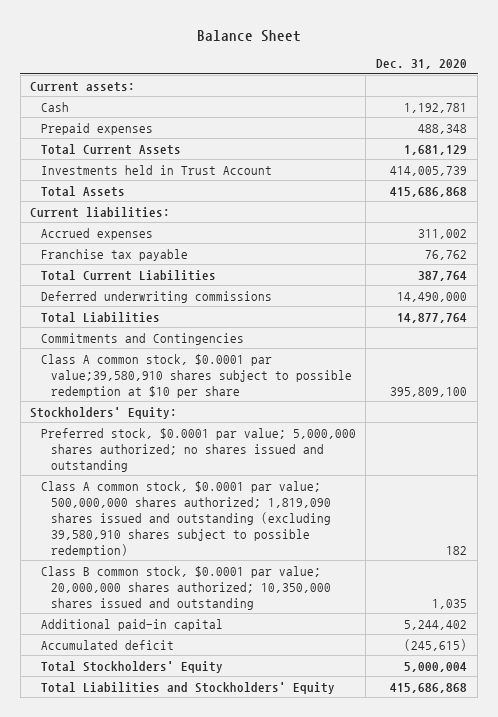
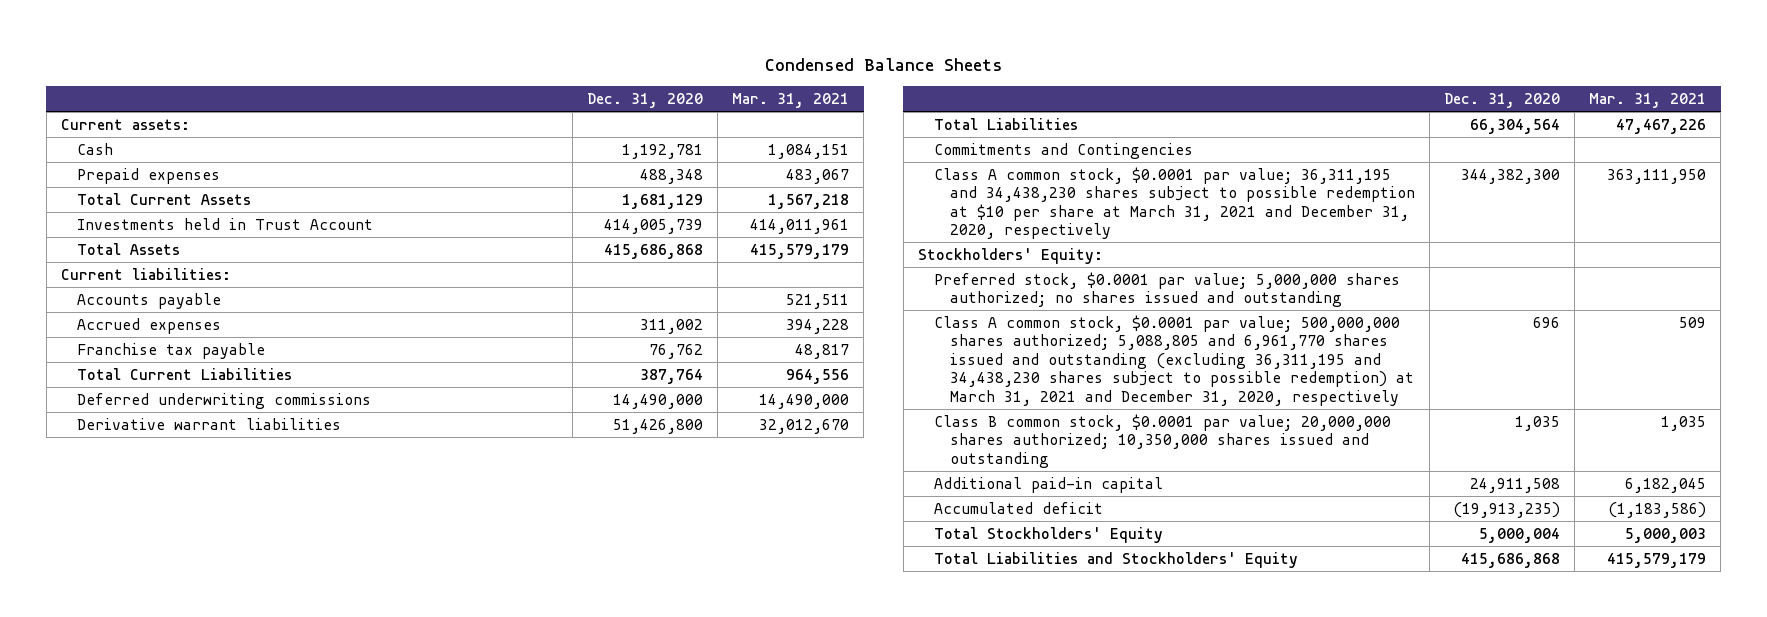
[196,29,301,42] Balance Sheet -> [764,57,1003,71] Condensed Balance Sheets
none -> [732,93,850,109] Mar. 31, 2021
none -> [77,292,222,309] Accounts payable
none -> [77,417,342,430] Derivative warrant liabilities
[397,312,468,323] 14,877,764 -> [1470,118,1561,134] 66,304,564
[40,353,352,398] Class A common stock, $0.0001 par value;39,580,910 shares subject to possible redemption at $10 per share -> [934,166,1416,240] Class A common stock, $0.0001 par value; 36,311,195 and 34,438,230 shares subject to possible redemption at $10 per share at March 31, 2021 and December 31, 2020, respectively
[390,386,468,397] 395,809,100 -> [1461,168,1561,184] 344,382,300
[40,480,331,557] Class A common stock, $0.0001 par value; 500,000,000 shares authorized; 1,819,090 shares issued and outstanding (excluding 39,580,910 shares subject to possible redemption) -> [934,314,1415,406] Class A common stock, $0.0001 par value; 500,000,000 shares authorized; 5,088,805 and 6,961,770 shares issued and outstanding (excluding 36,311,195 and 34,438,230 shares subject to possible redemption) at March 31, 2021 and December 31, 2020, respectively
[446,545,468,555] 182 -> [1533,316,1561,328] 696
[404,619,468,630] 5,244,402 -> [1470,477,1561,493] 24,911,508
[404,638,468,651] (245,615) -> [1453,501,1561,518] (19,913,235)

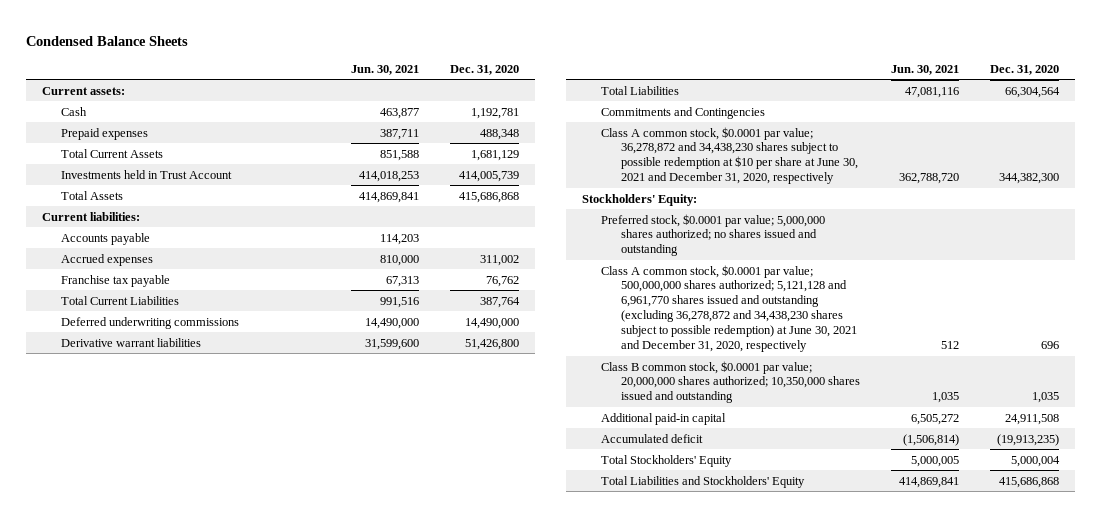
[732,93,850,109] Mar. 31, 2021 -> none
none -> [350,65,419,76] Jun. 30, 2021
[934,166,1416,240] Class A common stock, $0.0001 par value; 36,311,195 and 34,438,230 shares subject to possible redemption at $10 per share at March 31, 2021 and December 31, 2020, respectively -> [601,126,858,185] Class A common stock, $0.0001 par value; 36,278,872 and 34,438,230 shares subject to possible redemption at $10 per share at June 30, 2021 and December 31, 2020, respectively
[934,271,1401,308] Preferred stock, $0.0001 par value; 5,000,000 shares authorized; no shares issued and outstanding -> [601,213,826,257] Preferred stock, $0.0001 par value; 5,000,000 shares authorized; no shares issued and outstanding
[934,314,1415,406] Class A common stock, $0.0001 par value; 500,000,000 shares authorized; 5,088,805 and 6,961,770 shares issued and outstanding (excluding 36,311,195 and 34,438,230 shares subject to possible redemption) at March 31, 2021 and December 31, 2020, respectively -> [601,264,857,353] Class A common stock, $0.0001 par value; 500,000,000 shares authorized; 5,121,128 and 6,961,770 shares issued and outstanding (excluding 36,278,872 and 34,438,230 shares subject to possible redemption) at June 30, 2021 and December 31, 2020, respectively

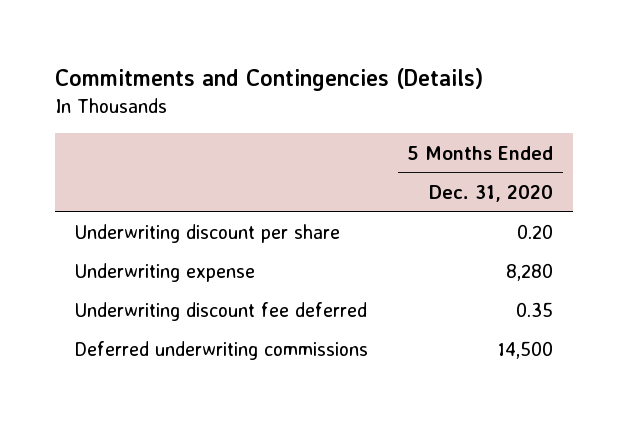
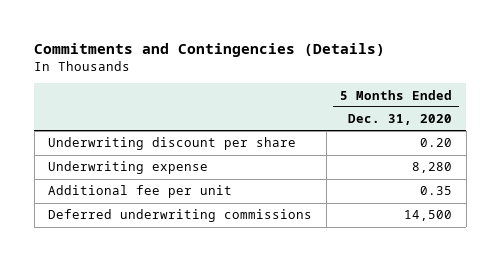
[74,302,368,322] Underwriting discount fee deferred -> none
none -> [48,185,233,199] Additional fee per unit

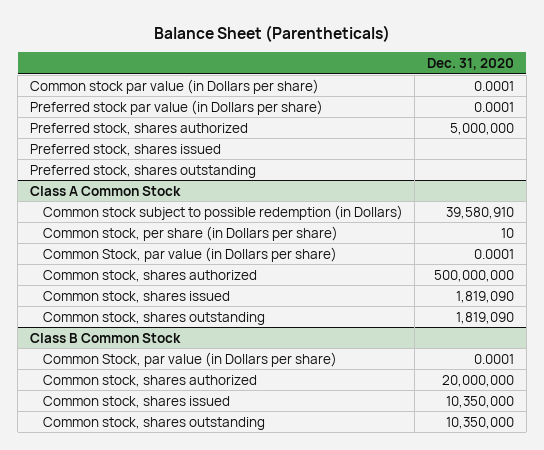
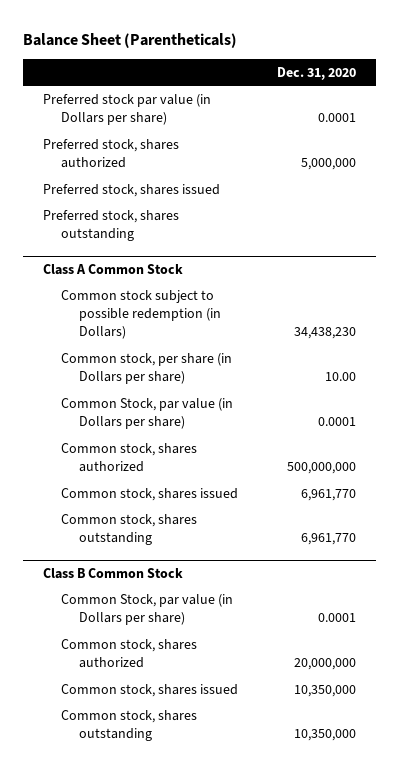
[29,78,319,94] Common stock par value (in Dollars per share) -> none
[446,206,515,219] 39,580,910 -> [294,327,357,340] 34,438,230
[501,227,515,238] 10 -> [325,371,357,381] 10.00
[456,290,515,303] 1,819,090 -> [301,488,357,501] 6,961,770
[456,311,515,324] 1,819,090 -> [301,532,357,545] 6,961,770

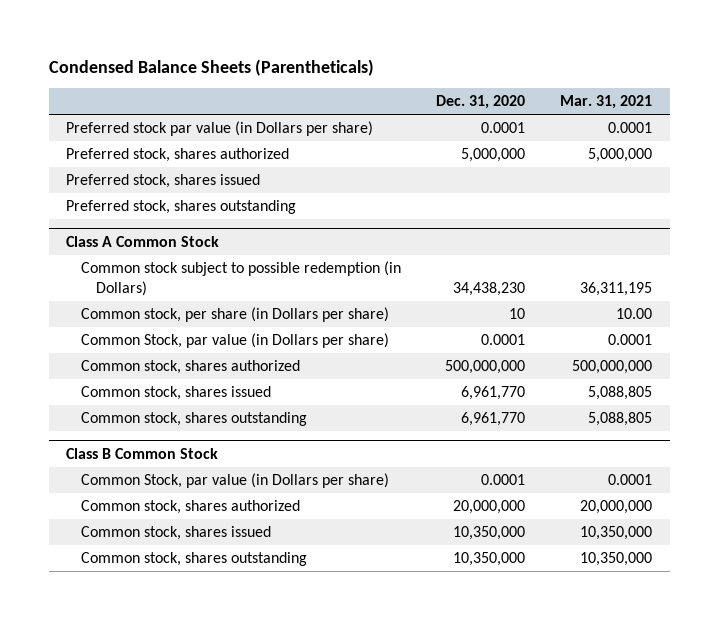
[22,32,237,48] Balance Sheet (Parentheticals) -> [48,58,374,76] Condensed Balance Sheets (Parentheticals)
none -> [560,95,653,110] Mar. 31, 2021
[325,371,357,381] 10.00 -> [509,307,526,319] 10

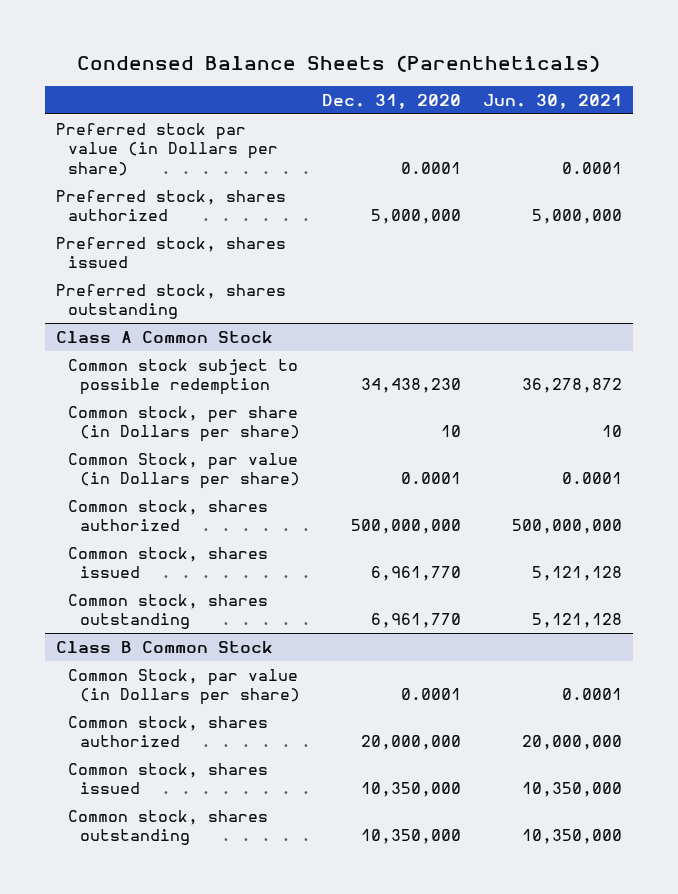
[560,95,653,110] Mar. 31, 2021 -> none
none -> [483,93,623,109] Jun. 30, 2021
[81,260,402,296] Common stock subject to possible redemption (in Dollars) -> [67,359,298,396] Common stock subject to possible redemption

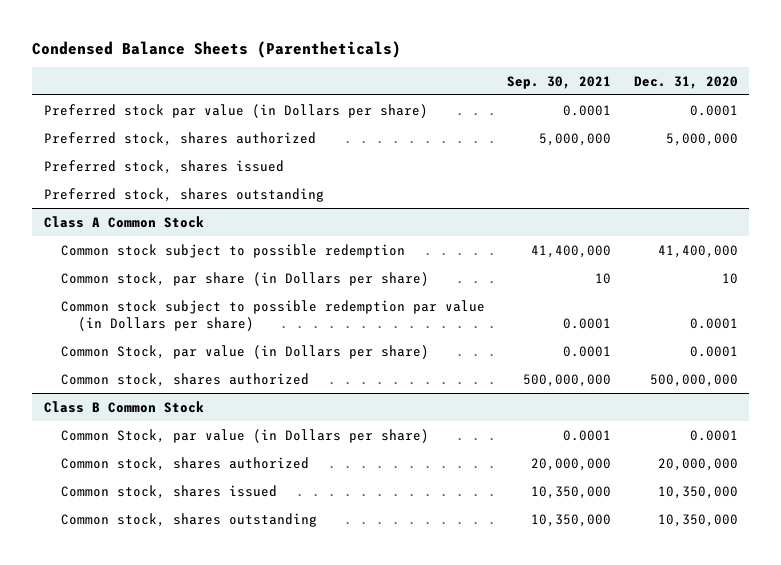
[483,93,623,109] Jun. 30, 2021 -> none
none -> [507,75,612,89] Sep. 30, 2021
[360,378,461,394] 34,438,230 -> [657,244,738,258] 41,400,000
[67,406,300,443] Common stock, per share (in Dollars per share) -> [61,271,430,286] Common stock, par share (in Dollars per share)
none -> [61,299,486,331] Common stock subject to possible redemption par value (in Dollars per share)
[67,547,268,579] Common stock, shares issued -> none
[67,594,268,630] Common stock, shares outstanding -> none

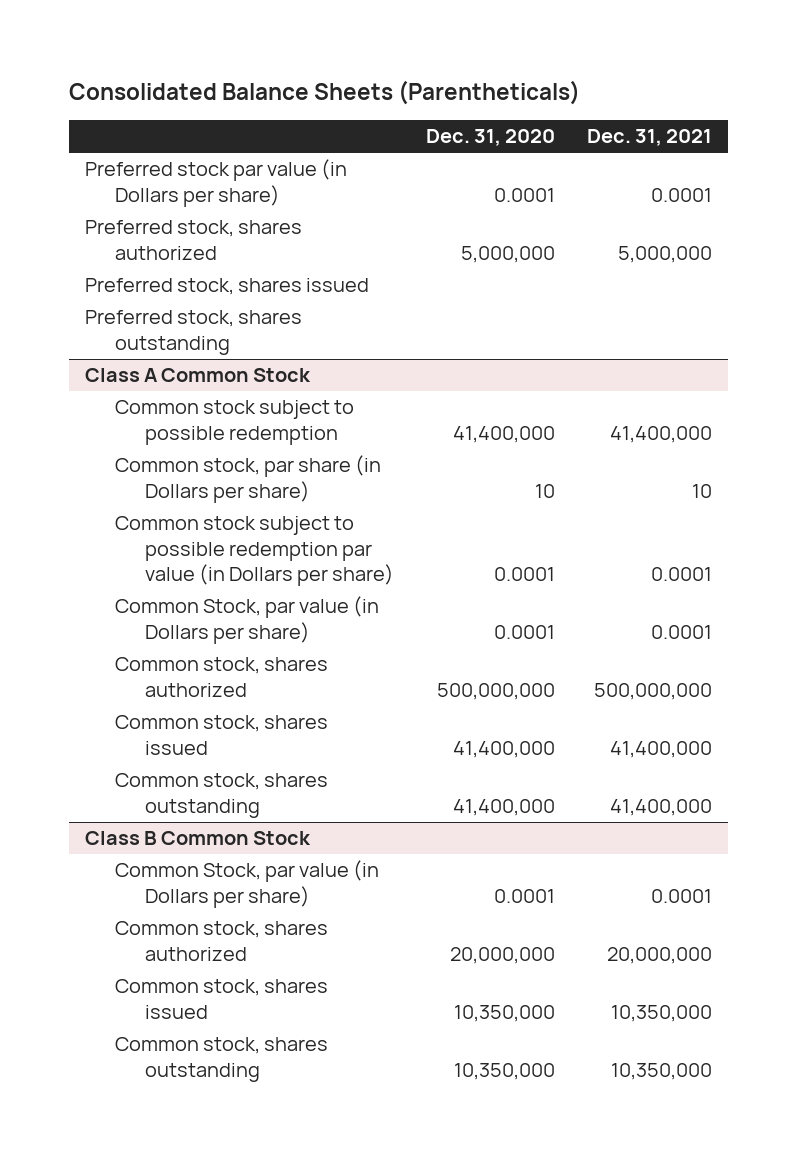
[32,40,402,58] Condensed Balance Sheets (Parentheticals) -> [69,79,581,105] Consolidated Balance Sheets (Parentheticals)
[507,75,612,89] Sep. 30, 2021 -> none
none -> [586,128,712,146] Dec. 31, 2021
none -> [115,715,329,755] Common stock, shares issued
none -> [115,773,329,818] Common stock, shares outstanding

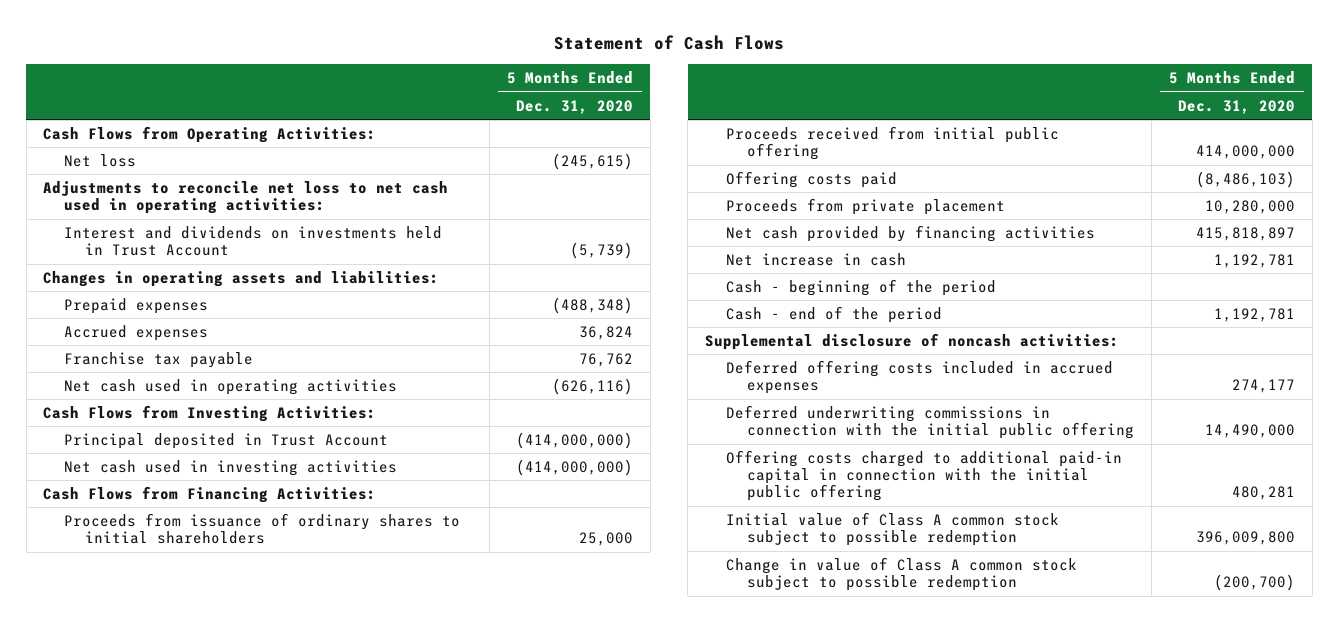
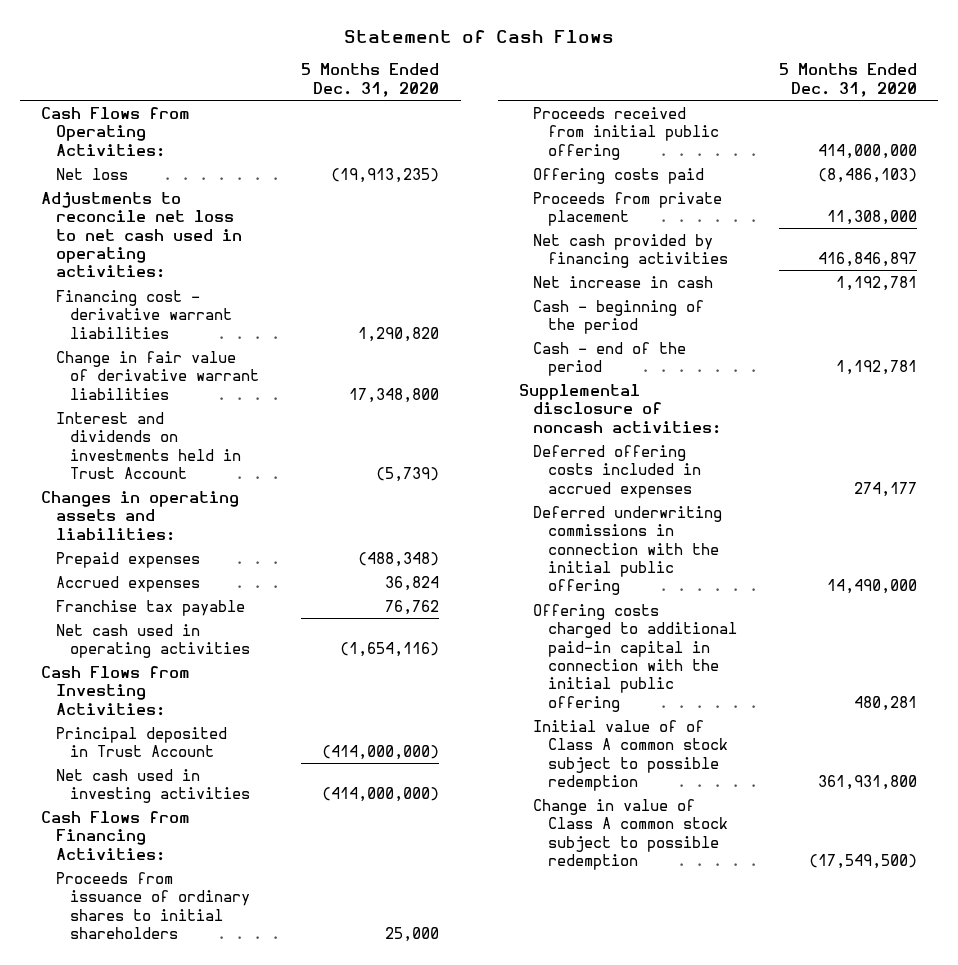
[552,152,634,170] (245,615) -> [331,167,440,183] (19,913,235)
none -> [55,289,233,339] Financing cost - derivative warrant liabilities
none -> [55,350,260,400] Change in fair value of derivative warrant liabilities
[552,377,634,395] (626,116) -> [340,642,440,658] (1,654,116)
[1204,199,1295,214] 10,280,000 -> [827,210,918,226] 11,308,000
[1195,226,1295,241] 415,818,897 -> [818,252,918,268] 416,846,897
[726,511,1060,547] Initial value of Class A common stock subject to possible redemption -> [533,719,729,791] Initial value of of Class A common stock subject to possible redemption
[1195,531,1295,546] 396,009,800 -> [818,774,918,790] 361,931,800
[1213,574,1295,592] (200,700) -> [809,853,918,869] (17,549,500)

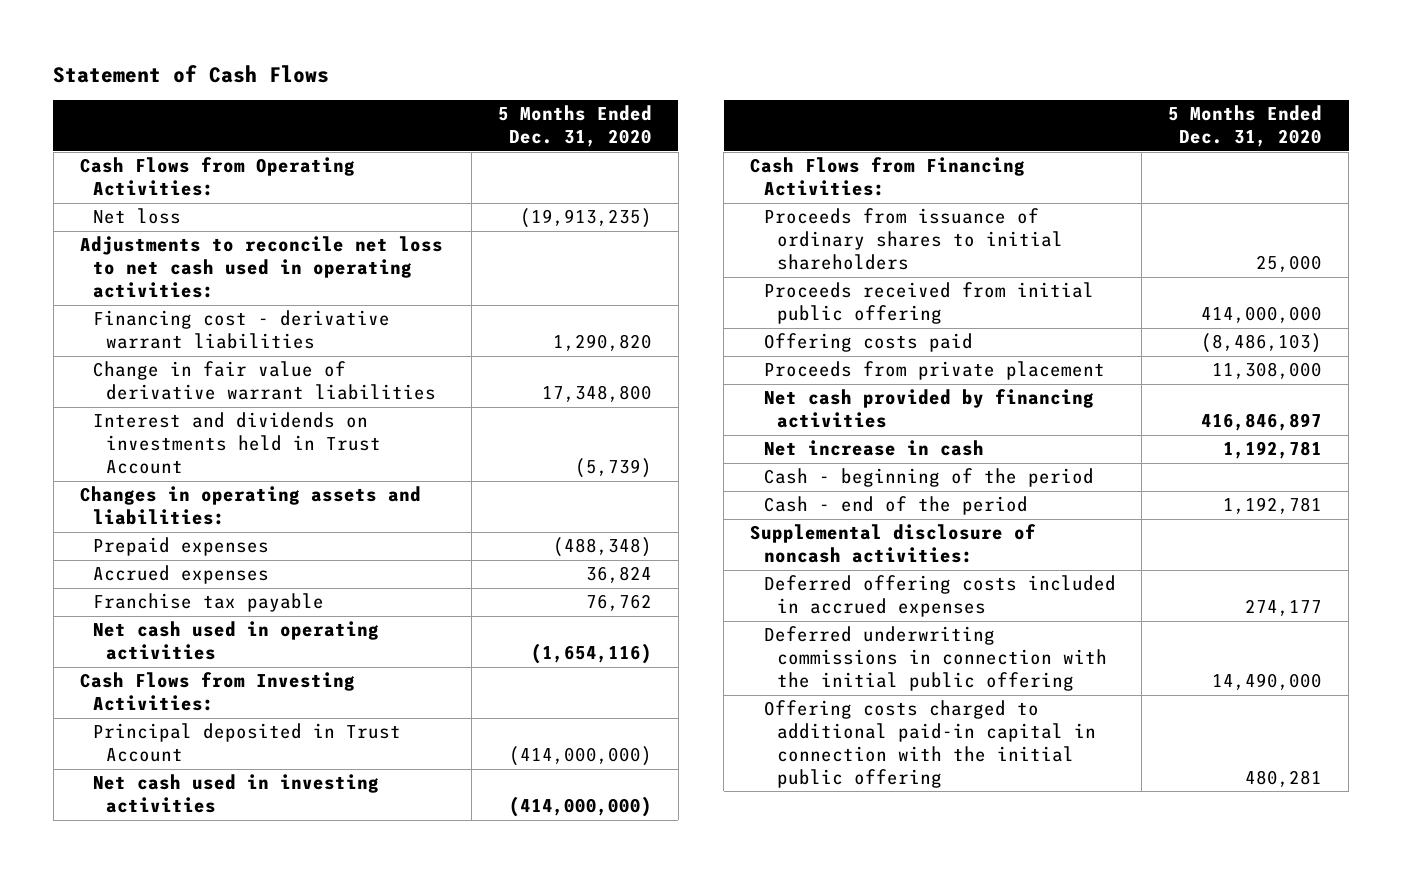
[533,719,729,791] Initial value of of Class A common stock subject to possible redemption -> none
[533,798,729,870] Change in value of Class A common stock subject to possible redemption -> none

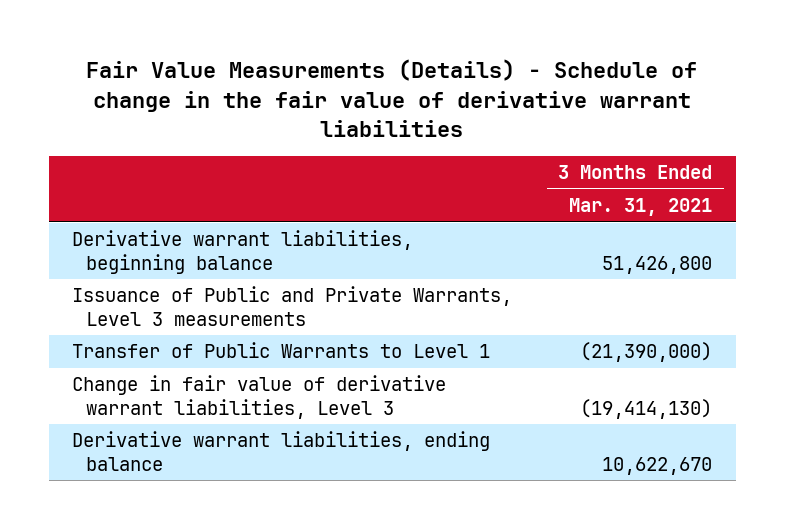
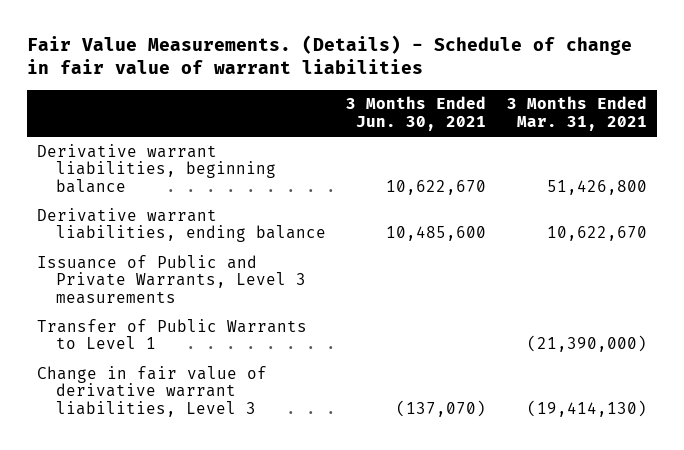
[86,59,698,137] Fair Value Measurements (Details) - Schedule of change in the fair value of derivative warrant liabilities -> [26,34,632,75] Fair Value Measurements. (Details) - Schedule of change in fair value of warrant liabilities
none -> [346,96,487,131] 3 Months Ended Jun. 30, 2021
[72,431,491,471] Derivative warrant liabilities, ending balance -> [37,207,326,243] Derivative warrant liabilities, ending balance

